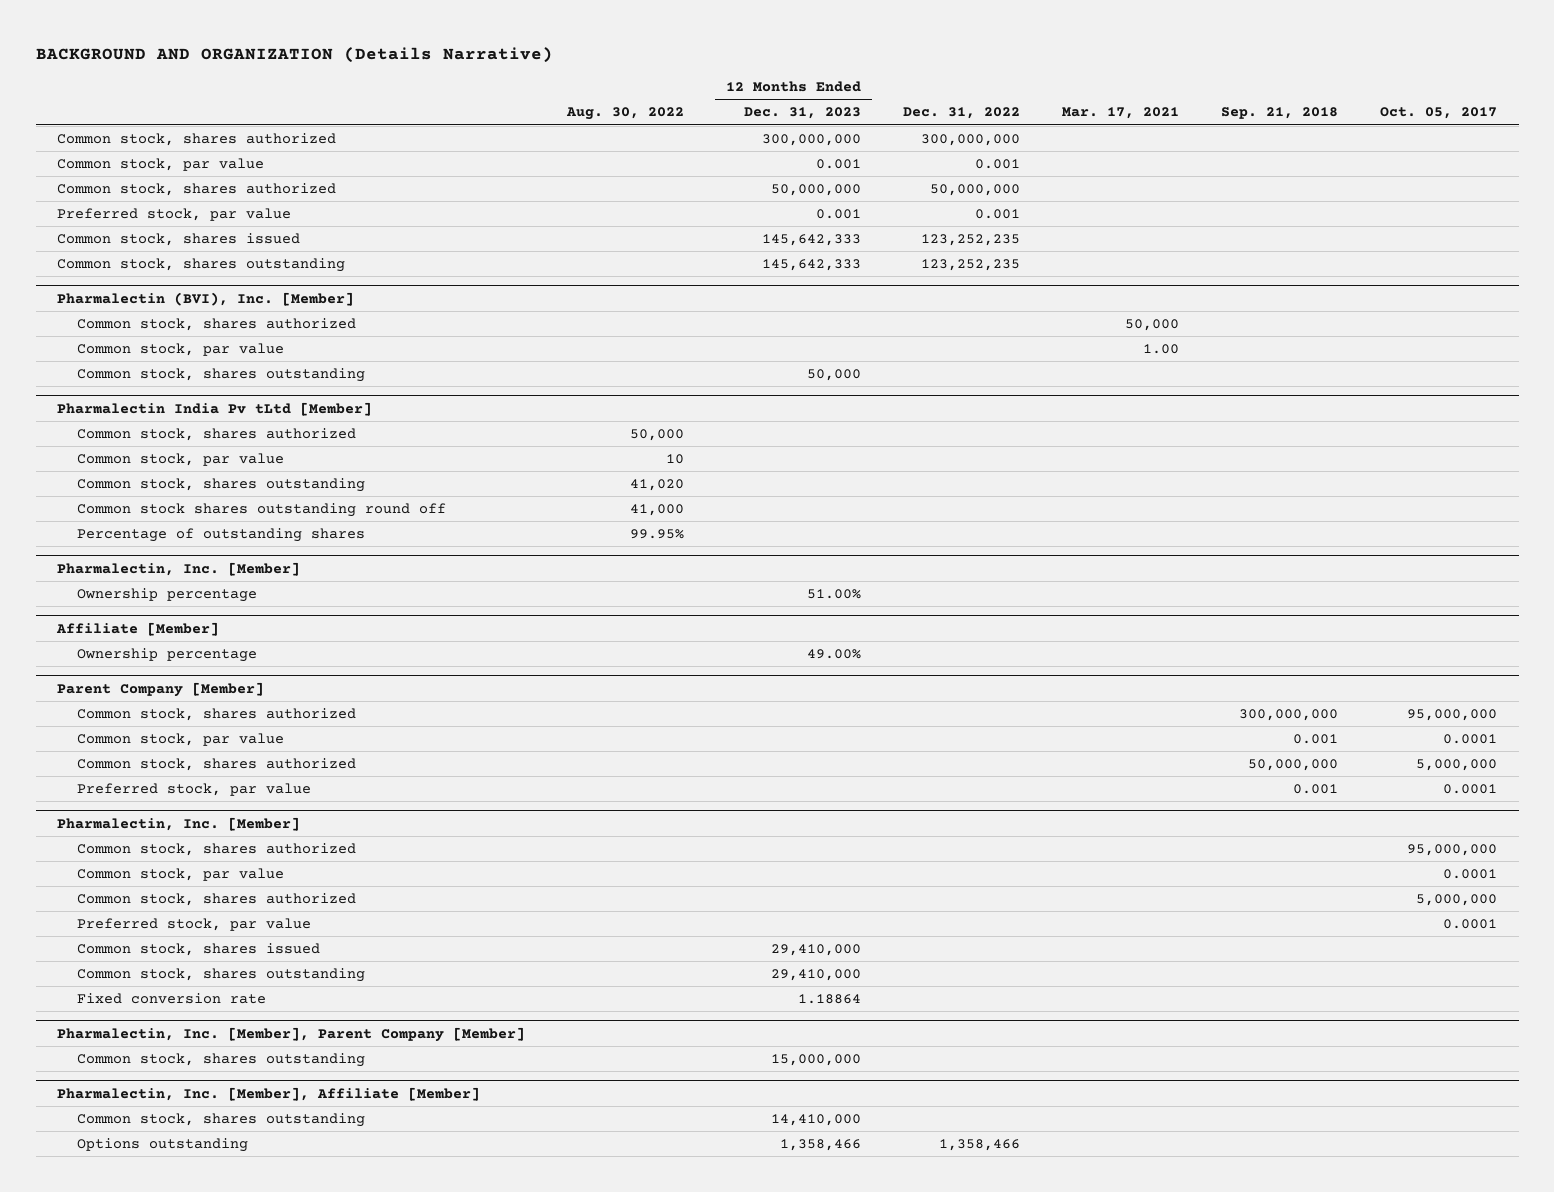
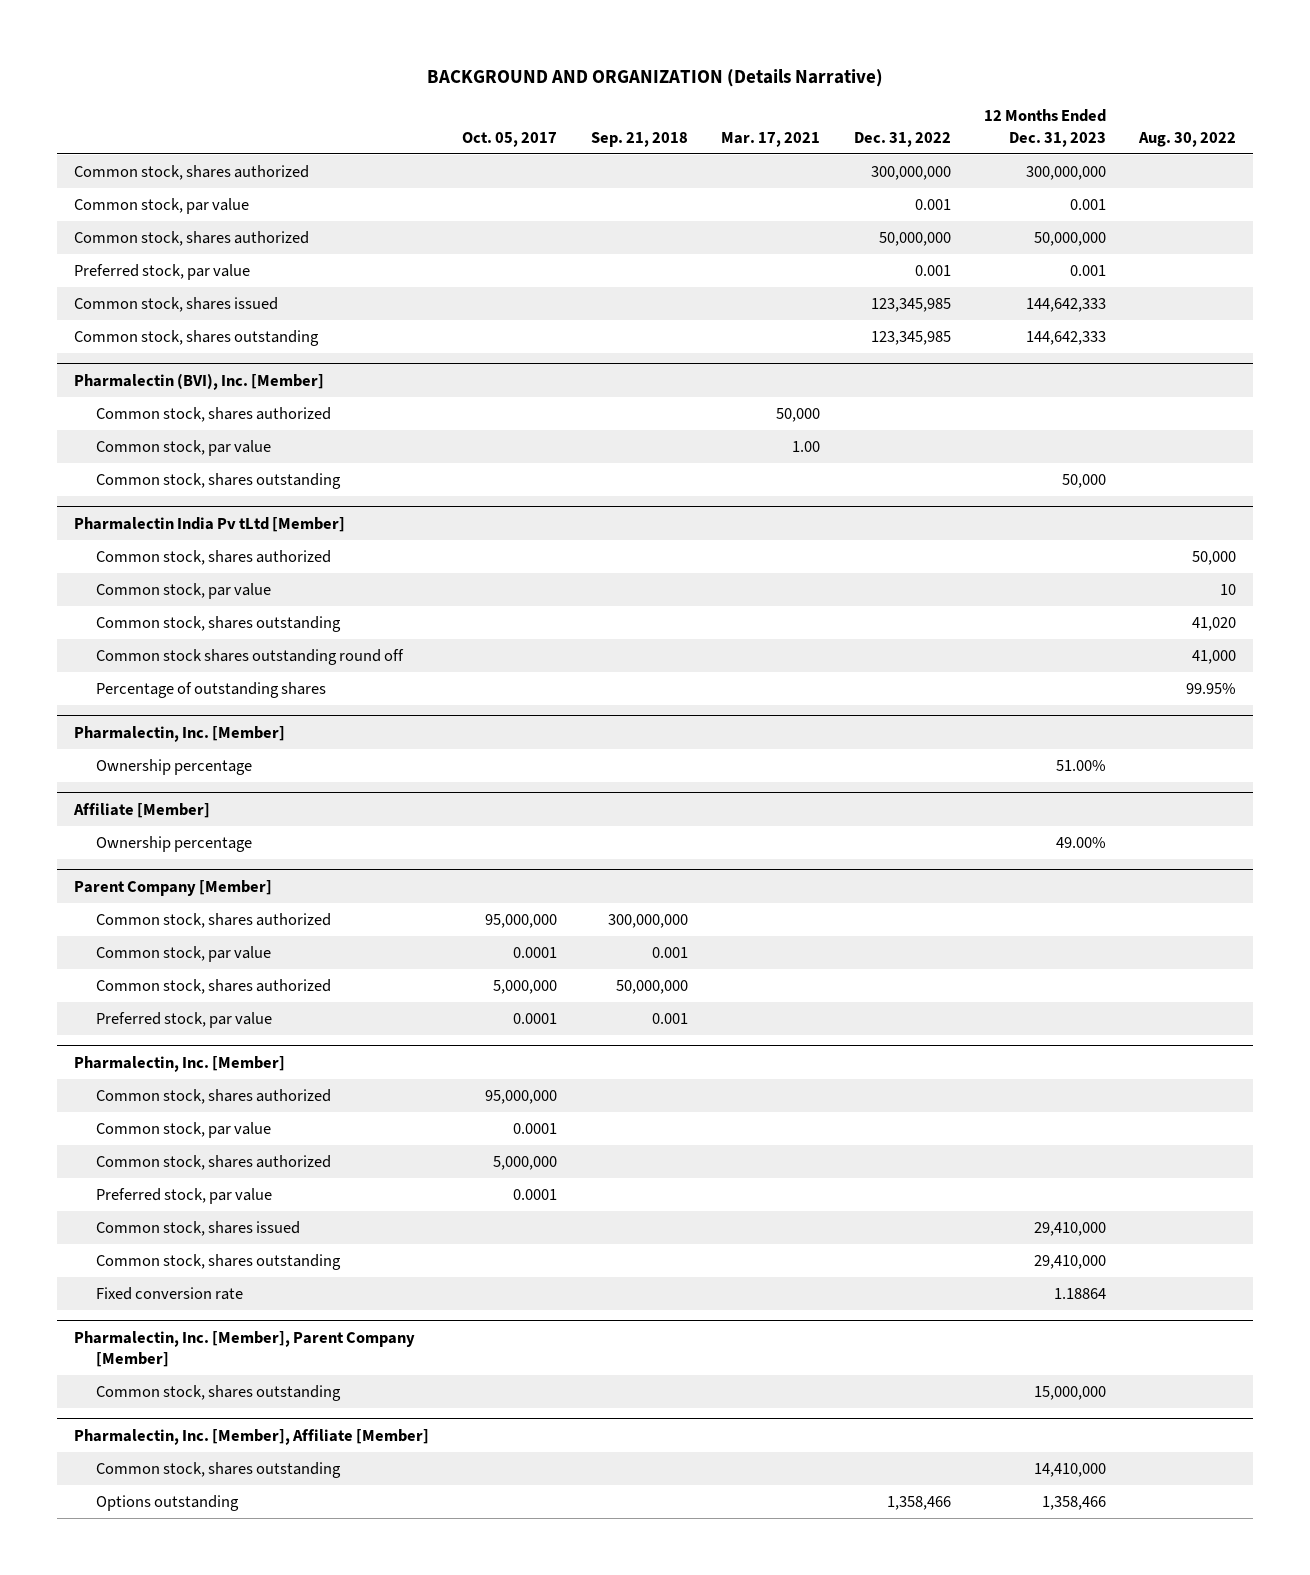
[762,234,862,247] 145,642,333 -> [1025,297,1106,312] 144,642,333
[921,234,1021,247] 123,252,235 -> [870,297,951,312] 123,345,985
[762,259,862,272] 145,642,333 -> [1025,330,1106,345] 144,642,333
[921,259,1021,272] 123,252,235 -> [870,330,951,345] 123,345,985

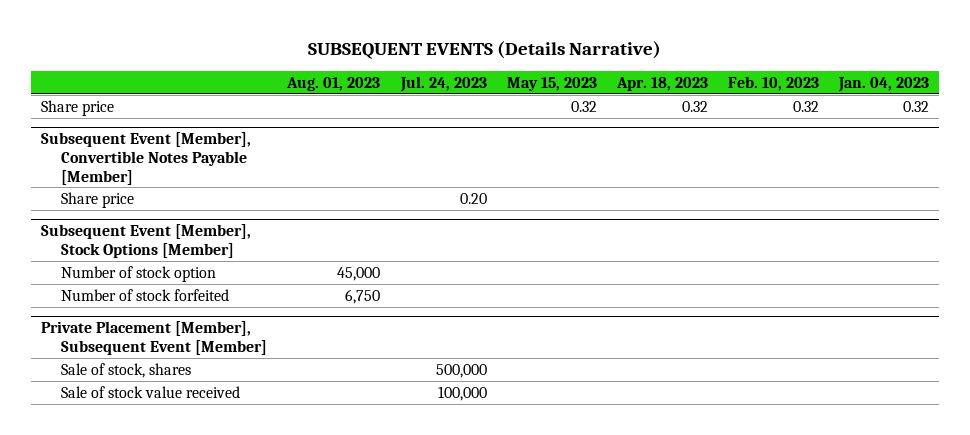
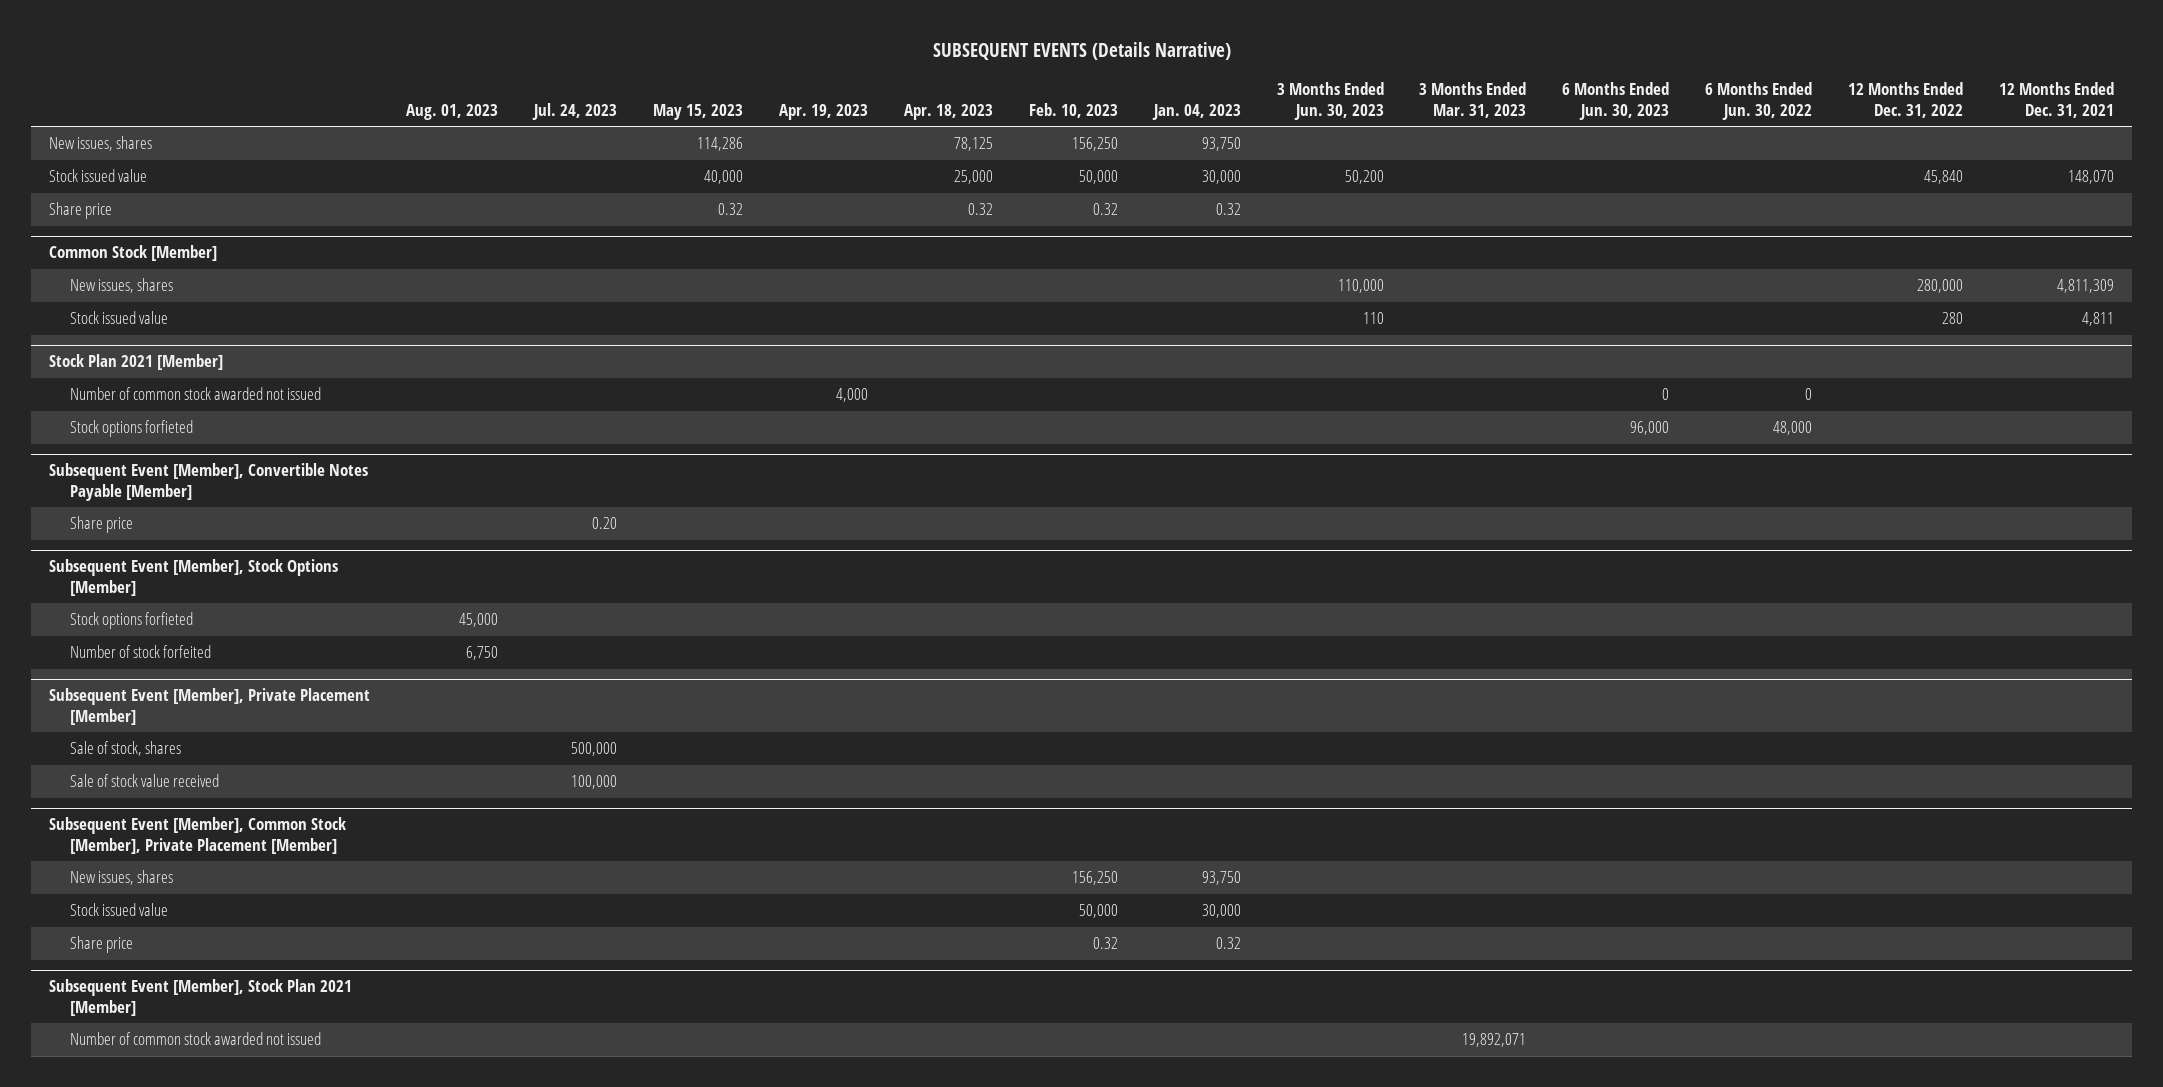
none -> [778,103,868,120] Apr. 19, 2023
none -> [1276,82,1384,120] 3 Months Ended Jun. 30, 2023
none -> [1419,82,1527,118] 3 Months Ended Mar. 31, 2023
none -> [1562,82,1670,120] 6 Months Ended Jun. 30, 2023
none -> [1705,82,1813,120] 6 Months Ended Jun. 30, 2022
none -> [1848,82,1964,118] 12 Months Ended Dec. 31, 2022
none -> [1999,82,2115,118] 12 Months Ended Dec. 31, 2021
none -> [49,136,153,152] New issues, shares
none -> [49,169,148,183] Stock issued value
none -> [49,245,218,262] Common Stock [Member]
none -> [70,278,174,294] New issues, shares
none -> [70,311,169,325] Stock issued value
none -> [49,354,224,371] Stock Plan 2021 [Member]
none -> [70,387,322,401] Number of common stock awarded not issued
none -> [70,420,194,438] Stock options forfieted
[61,265,217,282] Number of stock option -> [70,612,194,630] Stock options forfieted
[40,321,268,355] Private Placement [Member], Subsequent Event [Member] -> [49,688,371,725] Subsequent Event [Member], Private Placement [Member]
none -> [49,817,347,854] Subsequent Event [Member], Common Stock [Member], Private Placement [Member]
none -> [70,870,174,886] New issues, shares
none -> [70,903,169,917] Stock issued value
none -> [70,936,134,954] Share price
none -> [49,979,353,1016] Subsequent Event [Member], Stock Plan 2021 [Member]
none -> [70,1032,322,1046] Number of common stock awarded not issued

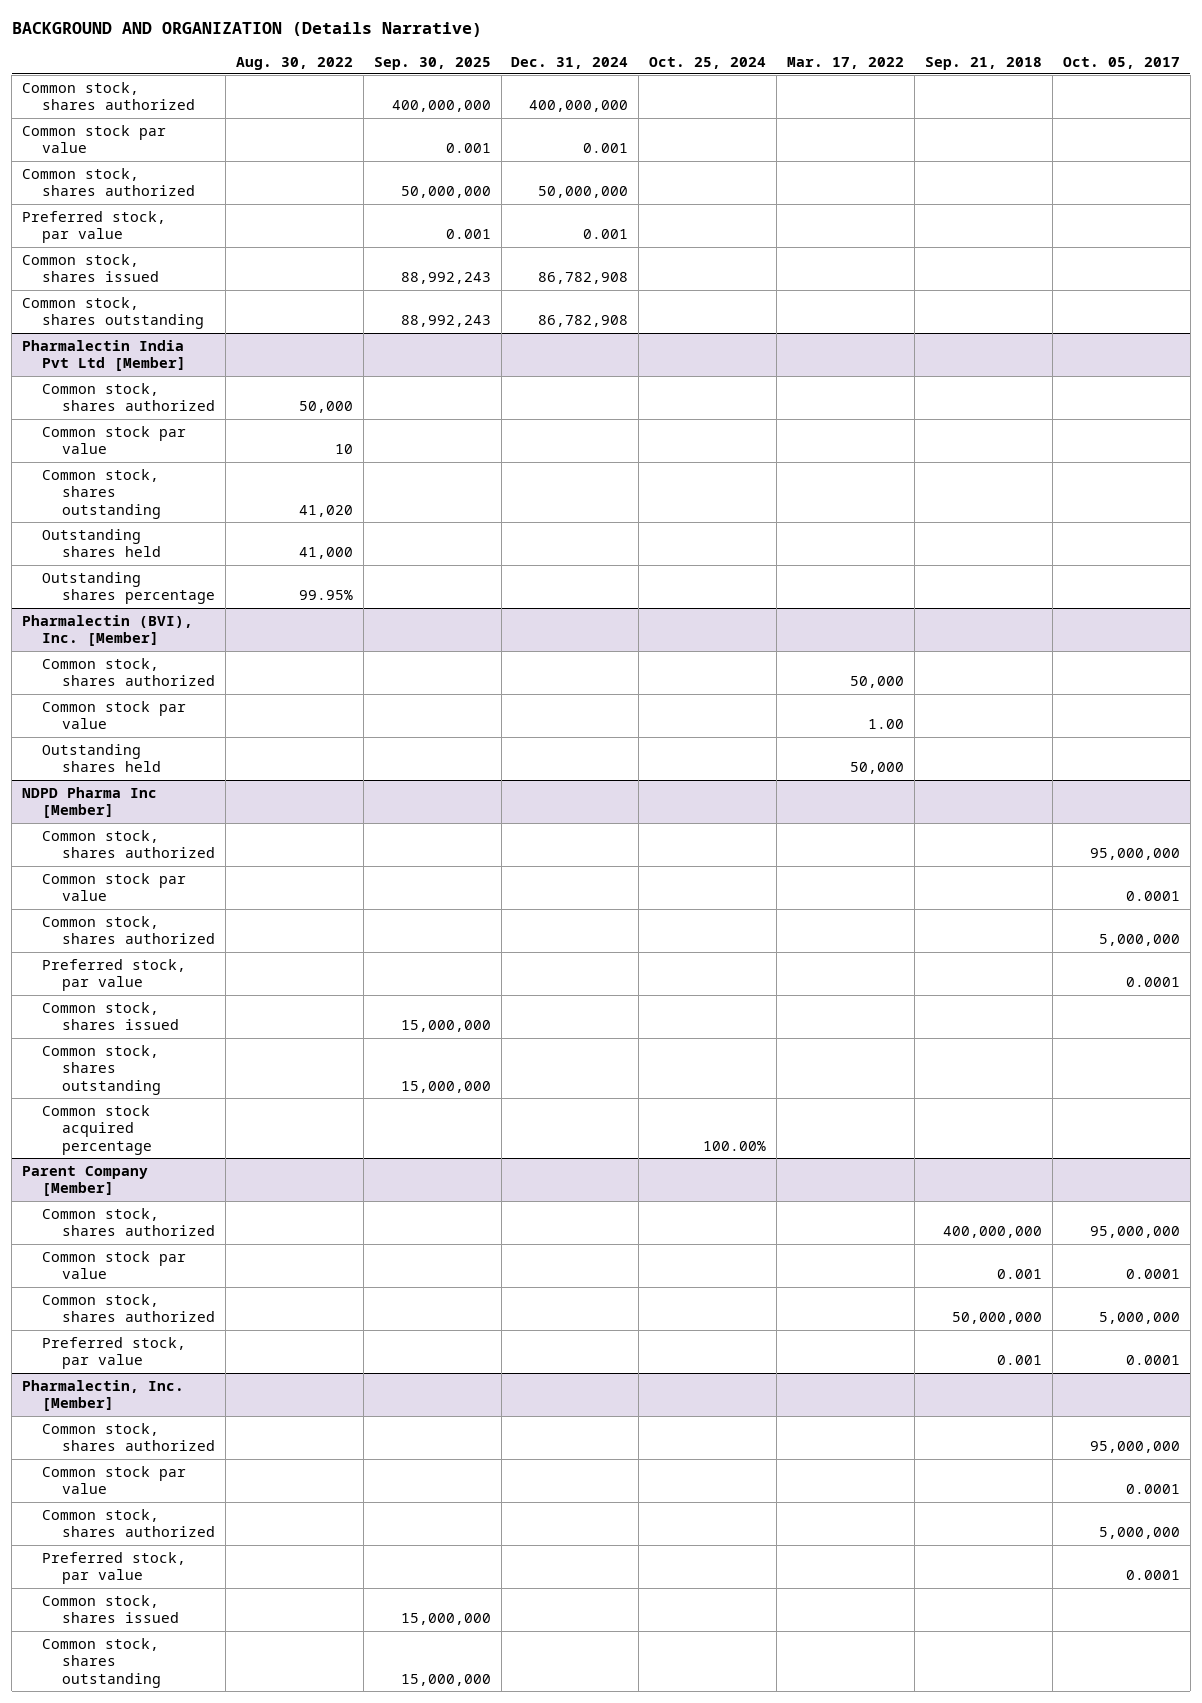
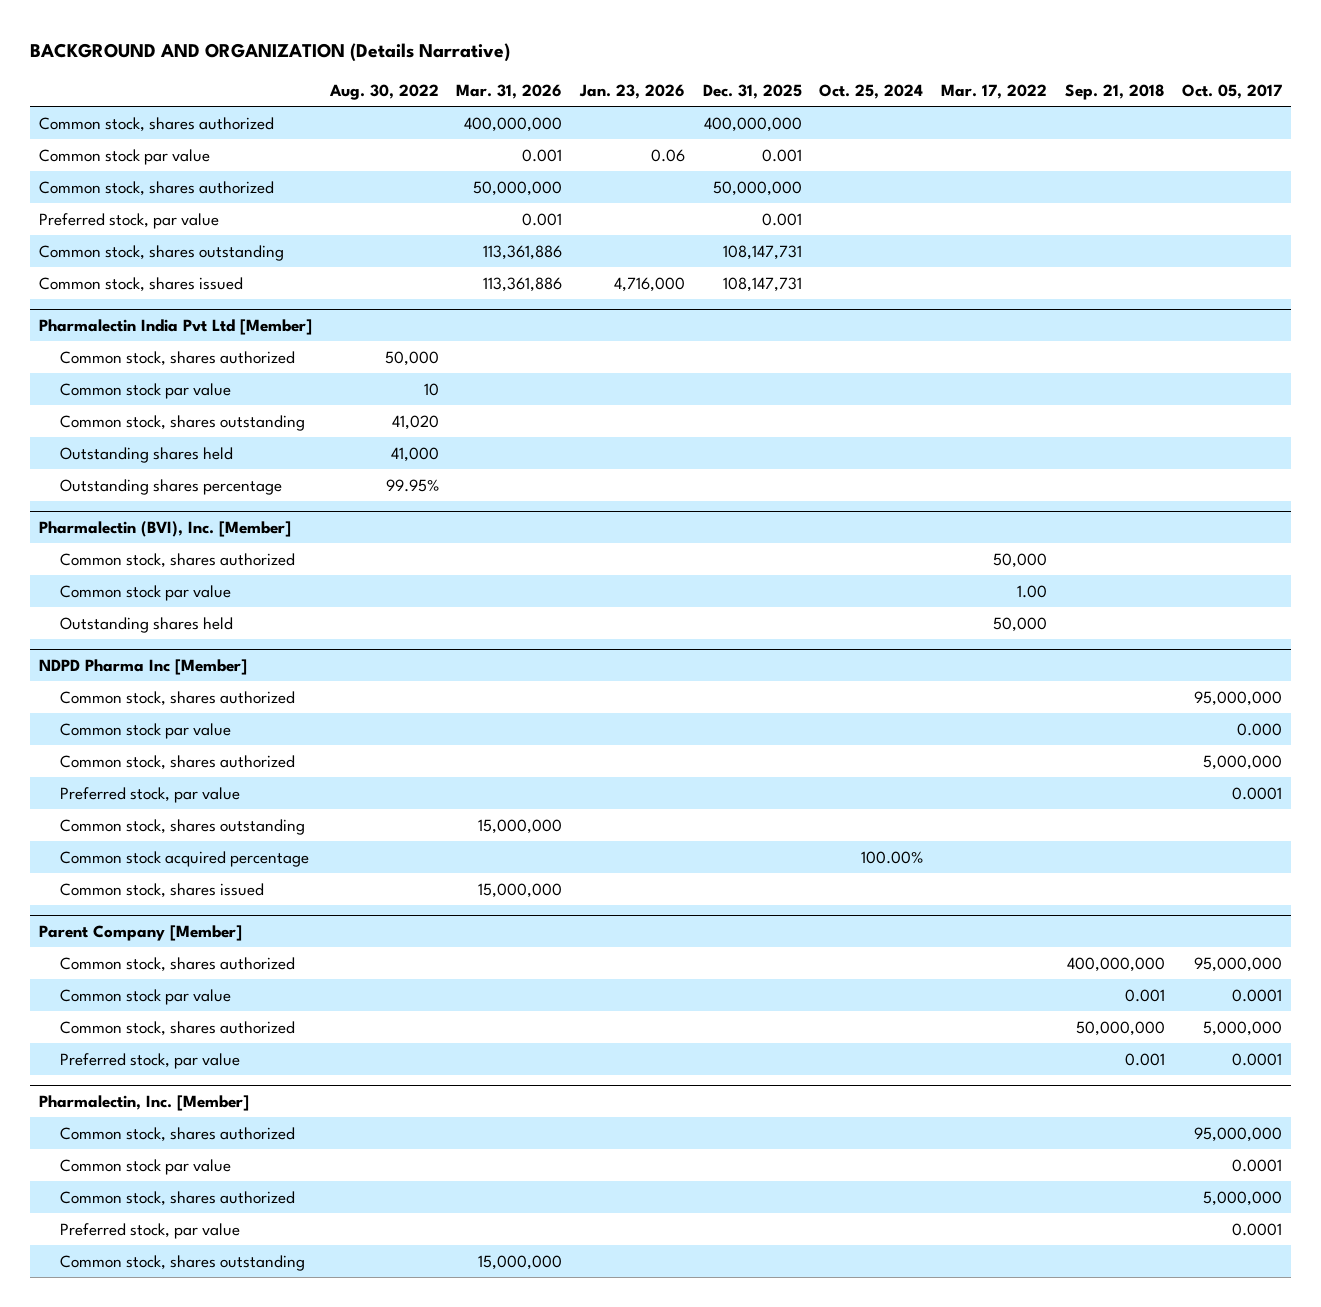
[373,56,491,70] Sep. 30, 2025 -> none
[511,56,629,69] Dec. 31, 2024 -> none
none -> [456,83,563,99] Mar. 31, 2026
none -> [579,83,686,99] Jan. 23, 2026
none -> [702,83,802,99] Dec. 31, 2025
[22,253,160,283] Common stock, shares issued -> [39,276,244,292] Common stock, shares issued
[1125,891,1180,902] 0.0001 -> [1237,722,1283,736] 0.000
[42,1001,180,1031] Common stock, shares issued -> [60,882,265,898] Common stock, shares issued
[42,1594,180,1624] Common stock, shares issued -> none

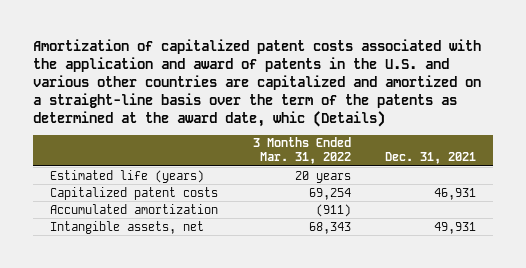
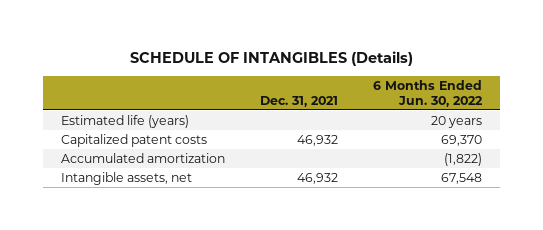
[33,39,482,128] Amortization of capitalized patent costs associated with the application and award of patents in the U.S. and various other countries are capitalized and amortized on a straight-line basis over the term of the patents as determined at the award date, whic (Details) -> [129,50,413,66] SCHEDULE OF INTANGIBLES (Details)
[252,137,351,164] 3 Months Ended Mar. 31, 2022 -> none
none -> [373,79,484,107] 6 Months Ended Jun. 30, 2022
[434,187,477,200] 46,931 -> [297,134,339,146] 46,932
[434,221,477,234] 49,931 -> [297,172,339,184] 46,932

